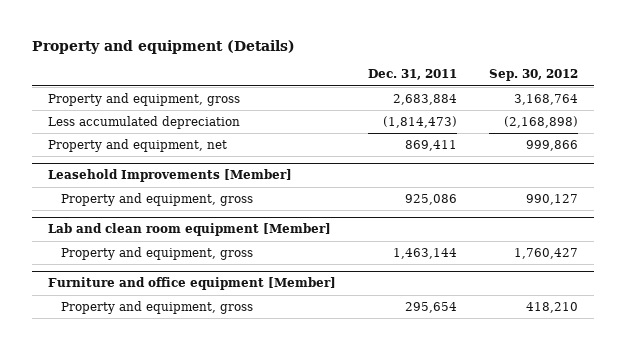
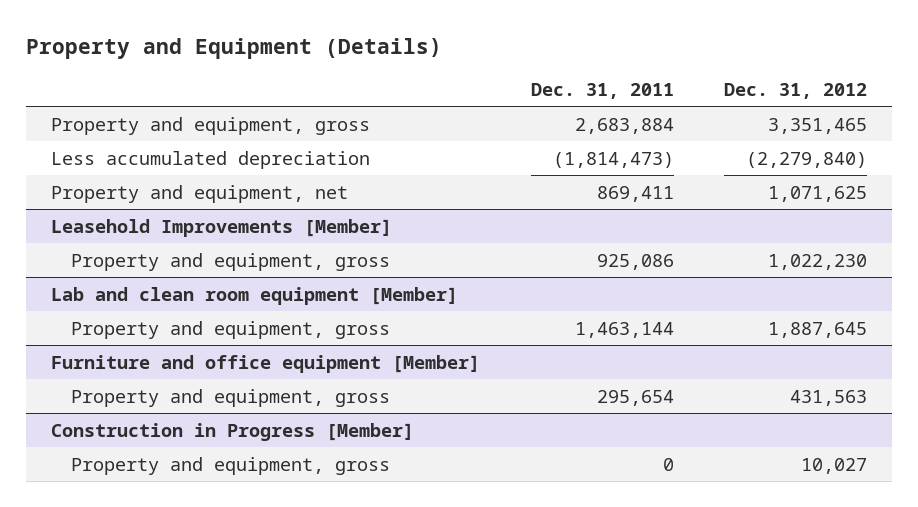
[32,39,296,54] Property and equipment (Details) -> [25,38,442,60] Property and Equipment (Details)
[489,69,579,82] Sep. 30, 2012 -> none
none -> [724,83,868,100] Dec. 31, 2012
none -> [51,422,415,441] Construction in Progress [Member]
none -> [71,456,391,475] Property and equipment, gross

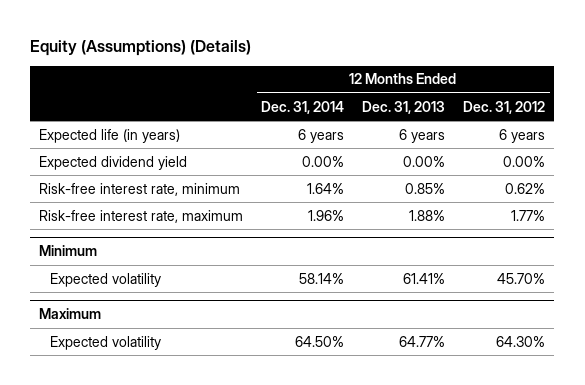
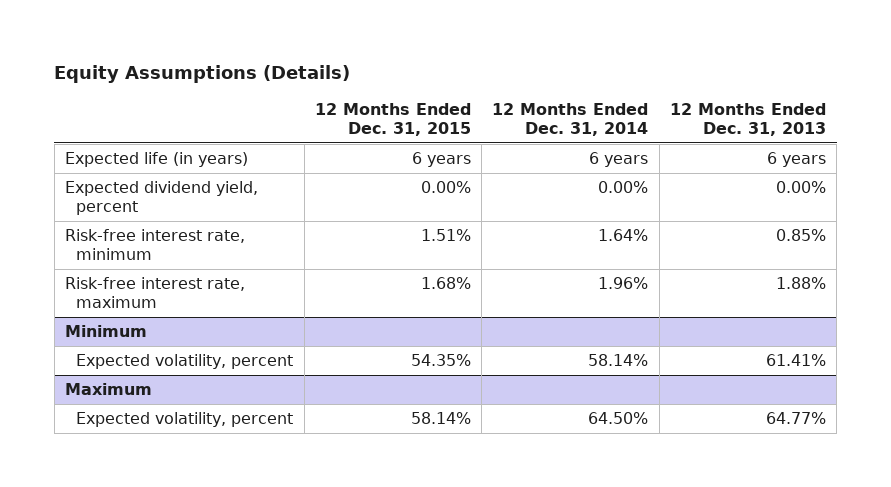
[30,39,252,56] Equity (Assumptions) (Details) -> [54,64,351,83] Equity Assumptions (Details)
[463,100,546,114] Dec. 31, 2012 -> none
none -> [314,103,471,137] 12 Months Ended Dec. 31, 2015
[39,155,188,170] Expected dividend yield -> [65,181,259,216] Expected dividend yield, percent
[50,272,162,287] Expected volatility -> [76,354,294,370] Expected volatility, percent
[50,335,162,350] Expected volatility -> [76,412,294,428] Expected volatility, percent

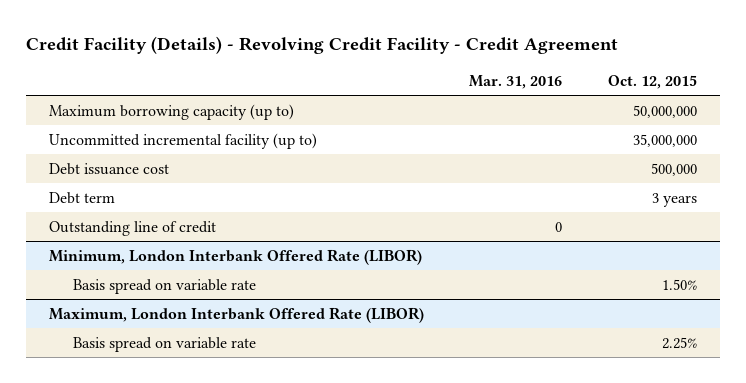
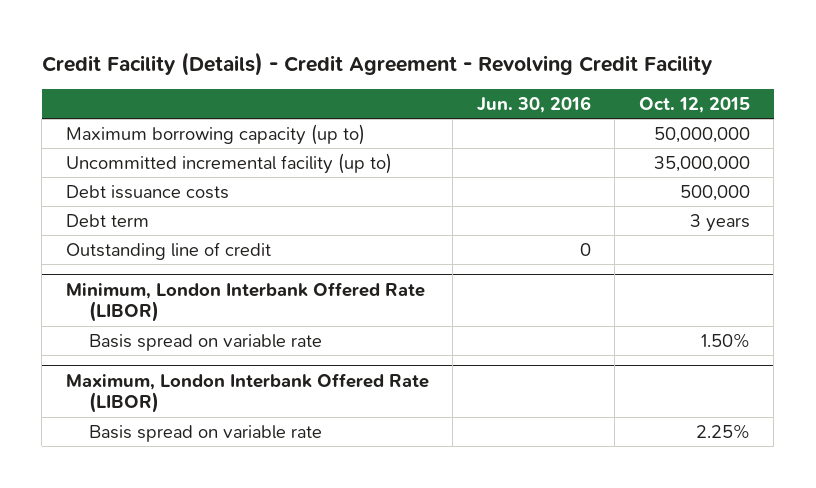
[25,36,618,55] Credit Facility (Details) - Revolving Credit Facility - Credit Agreement -> [41,51,713,76] Credit Facility (Details) - Credit Agreement - Revolving Credit Facility
[469,74,563,89] Mar. 31, 2016 -> none
none -> [476,95,591,113] Jun. 30, 2016
[48,162,169,175] Debt issuance cost -> [65,184,229,199] Debt issuance costs

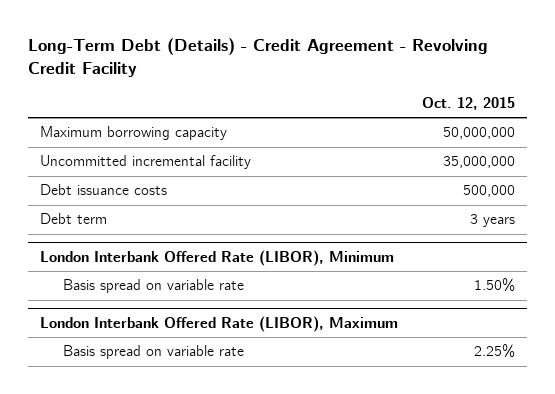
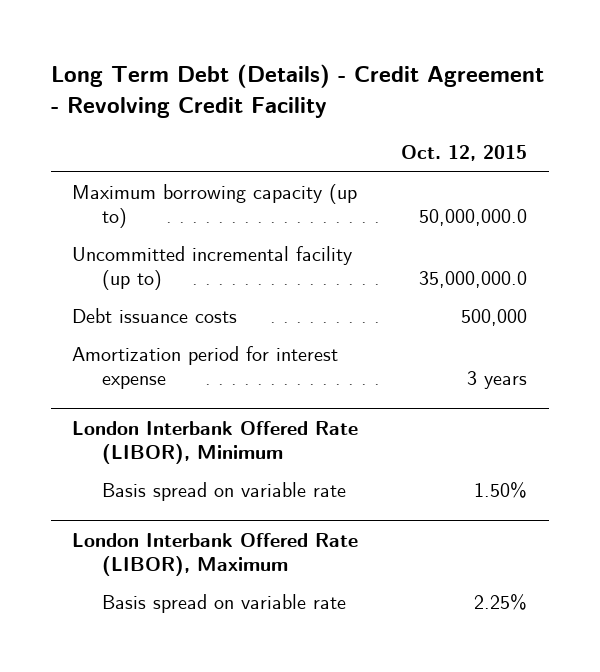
[28,37,489,77] Long-Term Debt (Details) - Credit Agreement - Revolving Credit Facility -> [50,63,544,119] Long Term Debt (Details) - Credit Agreement - Revolving Credit Facility
[40,126,228,141] Maximum borrowing capacity -> [72,184,358,228] Maximum borrowing capacity (up to)
[443,127,516,140] 50,000,000 -> [419,208,528,226] 50,000,000.0
[40,155,252,170] Uncommitted incremental facility -> [72,246,353,290] Uncommitted incremental facility (up to)
[443,156,516,169] 35,000,000 -> [419,270,528,288] 35,000,000.0
[40,213,108,225] Debt term -> [72,346,339,389] Amortization period for interest expense

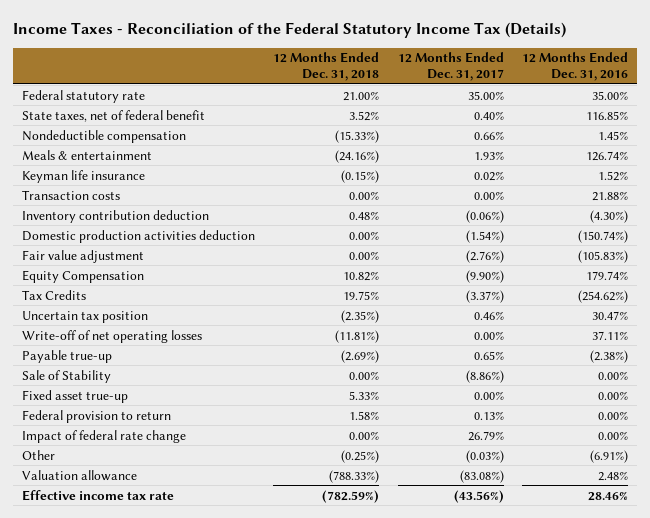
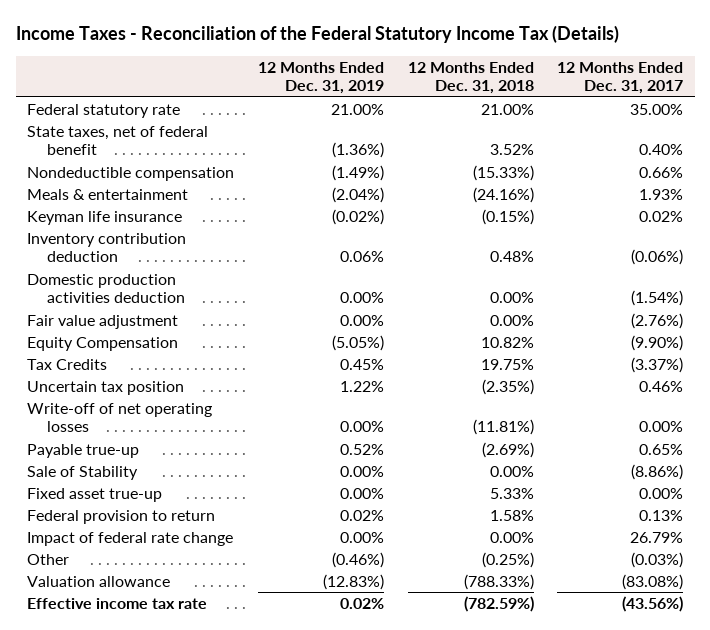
[521,52,628,82] 12 Months Ended Dec. 31, 2016 -> none
none -> [257,61,384,95] 12 Months Ended Dec. 31, 2019
[21,189,120,200] Transaction costs -> none

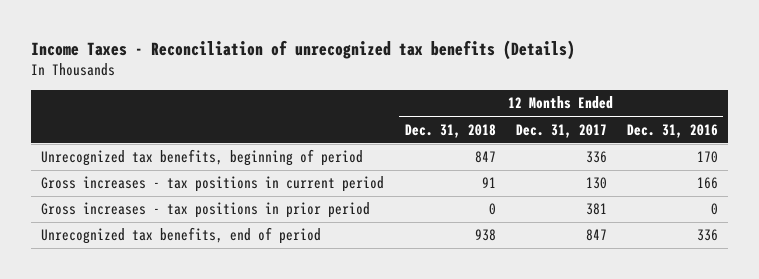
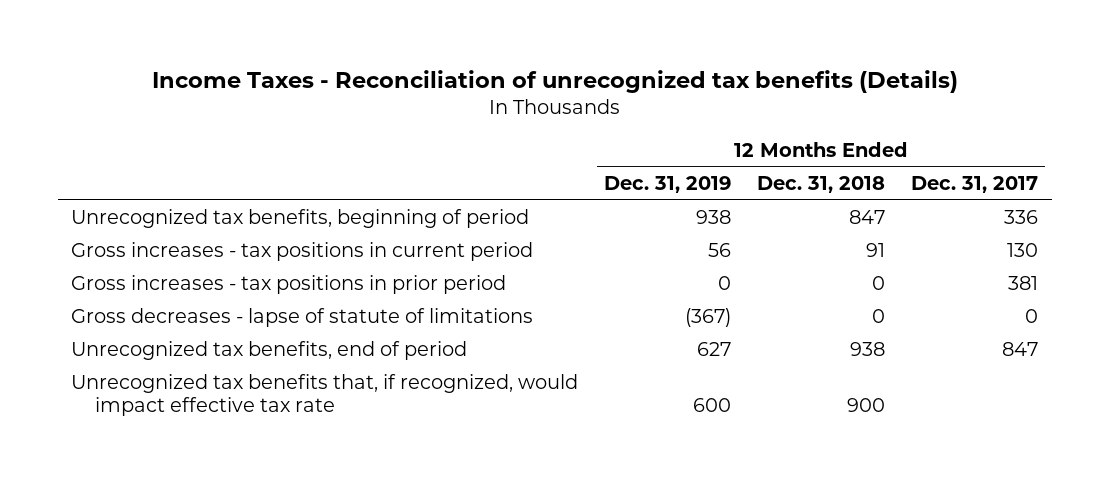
[626,123,718,138] Dec. 31, 2016 -> none
none -> [604,176,732,194] Dec. 31, 2019
none -> [70,308,533,328] Gross decreases - lapse of statute of limitations
none -> [70,374,578,417] Unrecognized tax benefits that, if recognized, would impact effective tax rate

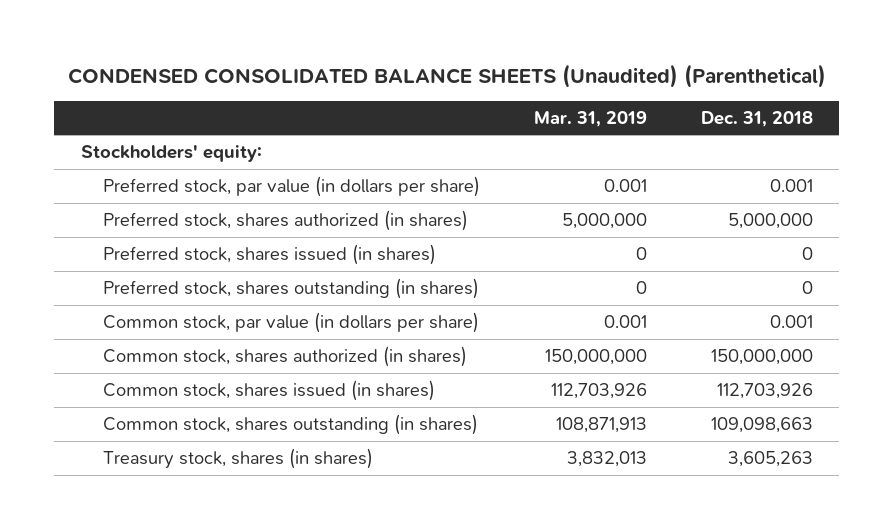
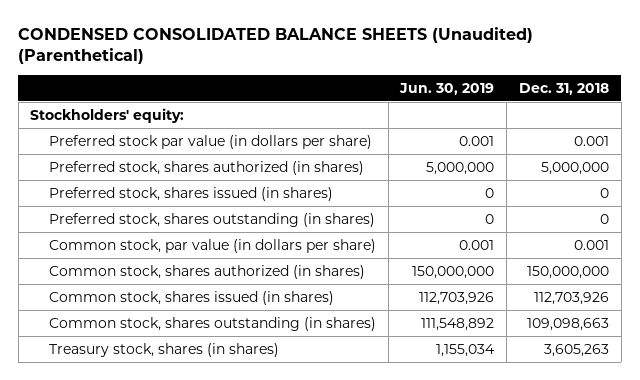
[533,110,647,127] Mar. 31, 2019 -> none
none -> [399,82,495,95] Jun. 30, 2019
[103,176,481,198] Preferred stock, par value (in dollars per share) -> [48,134,372,149] Preferred stock par value (in dollars per share)

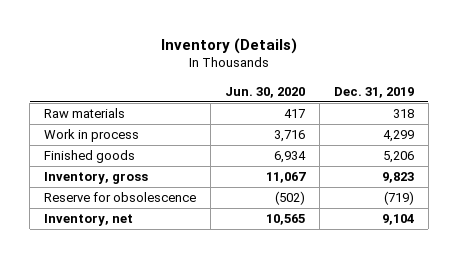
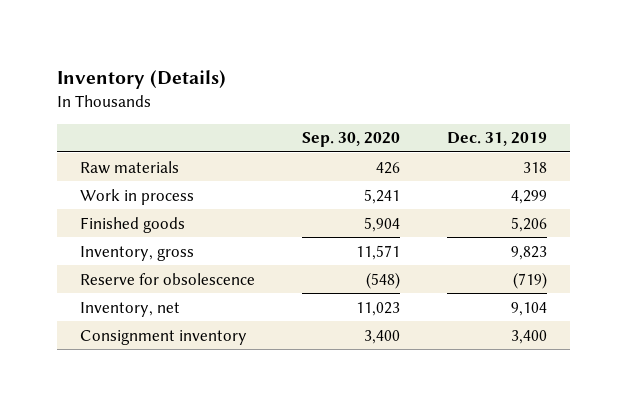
[225,86,306,98] Jun. 30, 2020 -> none
none -> [302,132,401,148] Sep. 30, 2020
none -> [80,329,248,345] Consignment inventory

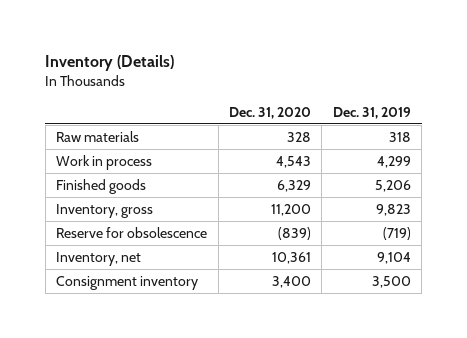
[302,132,401,148] Sep. 30, 2020 -> none
none -> [229,106,312,119] Dec. 31, 2020
[511,329,548,344] 3,400 -> [371,275,411,288] 3,500

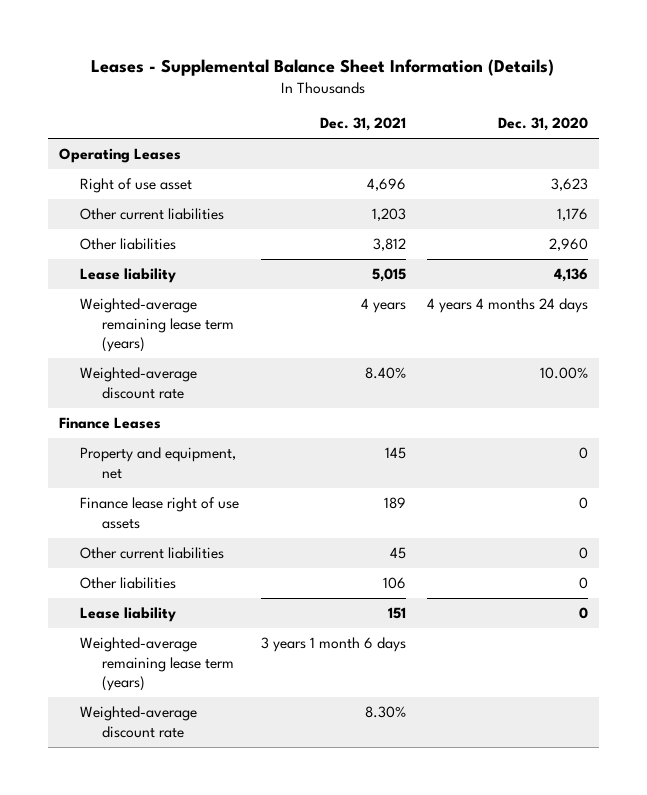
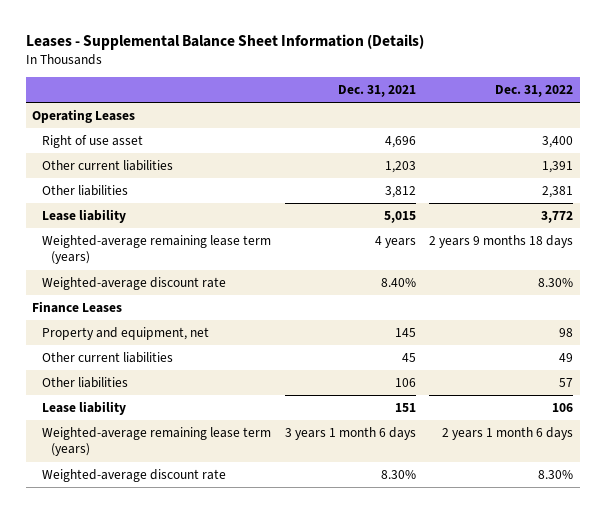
[498,117,589,132] Dec. 31, 2020 -> none
none -> [495,85,574,98] Dec. 31, 2022
[80,497,240,529] Finance lease right of use assets -> none

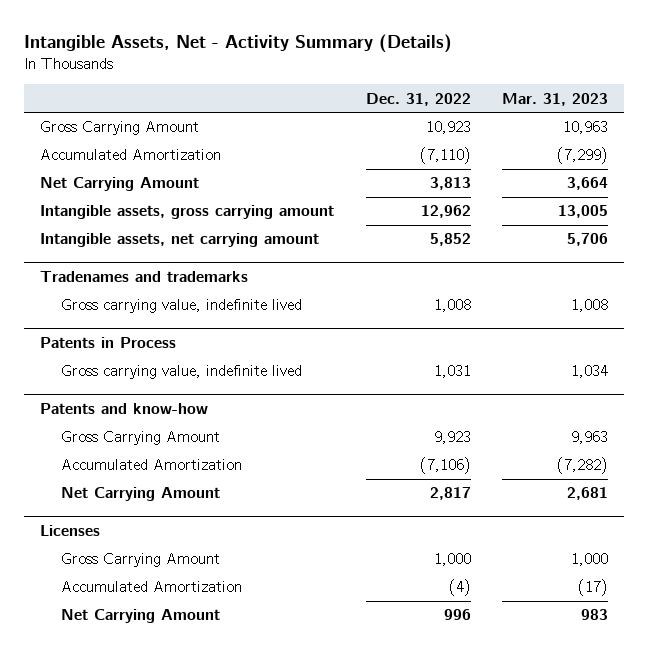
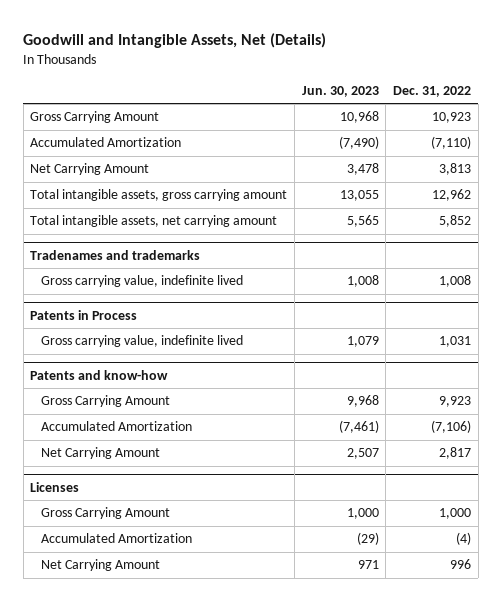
[24,34,453,54] Intangible Assets, Net - Activity Summary (Details) -> [23,32,327,48] Goodwill and Intangible Assets, Net (Details)
[502,92,609,106] Mar. 31, 2023 -> none
none -> [301,86,379,98] Jun. 30, 2023
[40,205,335,220] Intangible assets, gross carrying amount -> [30,189,288,202] Total intangible assets, gross carrying amount
[40,233,320,248] Intangible assets, net carrying amount -> [30,215,278,228] Total intangible assets, net carrying amount

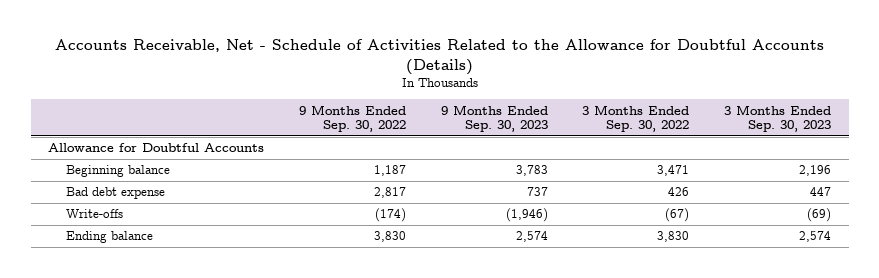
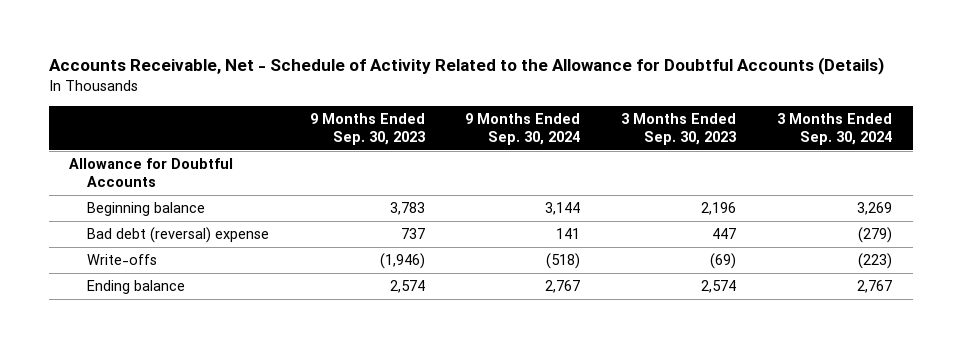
[54,39,824,75] Accounts Receivable, Net - Schedule of Activities Related to the Allowance for Doubtful Accounts (Details) -> [48,57,884,76] Accounts Receivable, Net - Schedule of Activity Related to the Allowance for Doubtful Accounts (Details)
[299,104,407,133] 9 Months Ended Sep. 30, 2022 -> none
[582,104,690,133] 3 Months Ended Sep. 30, 2022 -> none
none -> [465,112,581,146] 9 Months Ended Sep. 30, 2024
none -> [777,112,893,146] 3 Months Ended Sep. 30, 2024
[66,187,166,200] Bad debt expense -> [86,226,269,243] Bad debt (reversal) expense

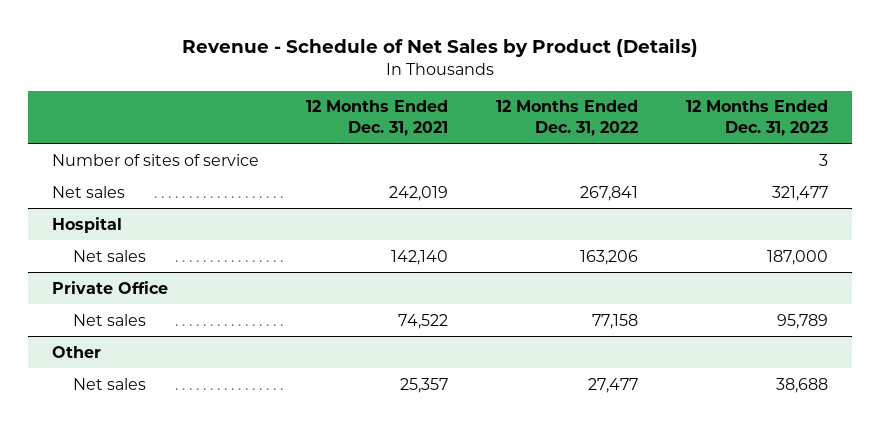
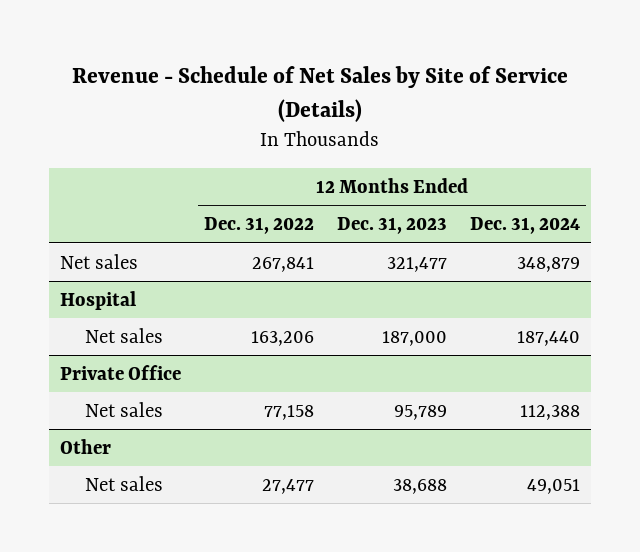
[181,37,698,57] Revenue - Schedule of Net Sales by Product (Details) -> [72,65,569,122] Revenue - Schedule of Net Sales by Site of Service (Details)
[306,100,449,136] 12 Months Ended Dec. 31, 2021 -> none
none -> [469,217,580,235] Dec. 31, 2024
[51,153,259,166] Number of sites of service -> none

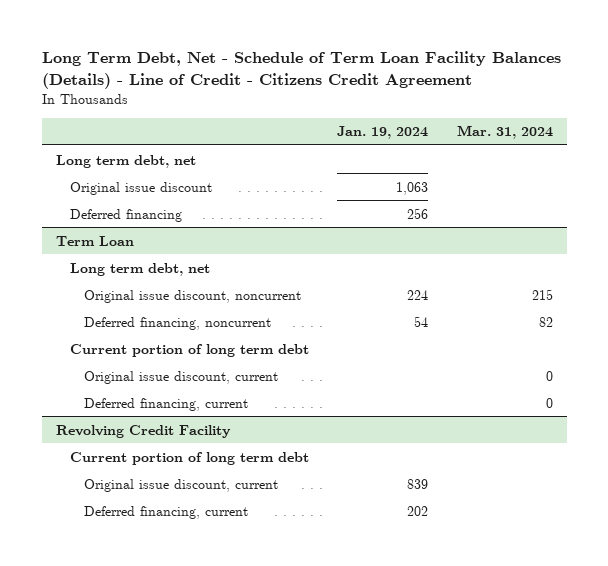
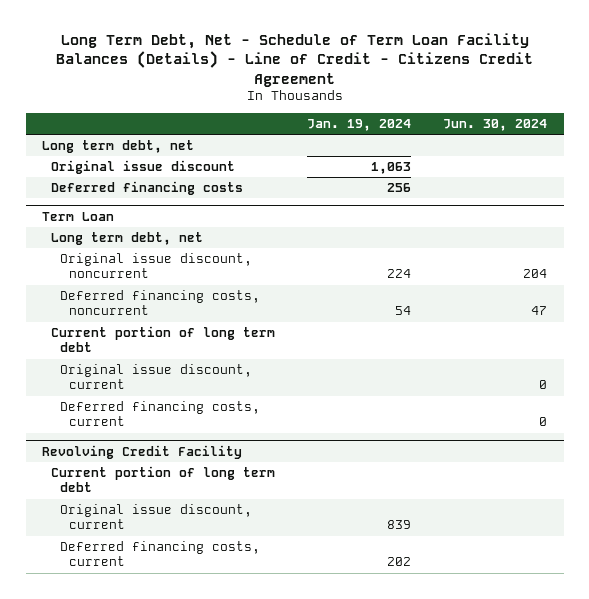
[456,125,553,140] Mar. 31, 2024 -> none
none -> [443,119,548,132] Jun. 30, 2024
[69,208,182,222] Deferred financing -> [50,181,243,196] Deferred financing costs
[83,316,271,330] Deferred financing, noncurrent -> [60,290,261,316] Deferred financing costs, noncurrent
[83,397,248,411] Deferred financing, current -> [60,401,261,427] Deferred financing costs, current
[83,505,248,519] Deferred financing, current -> [60,541,261,567] Deferred financing costs, current

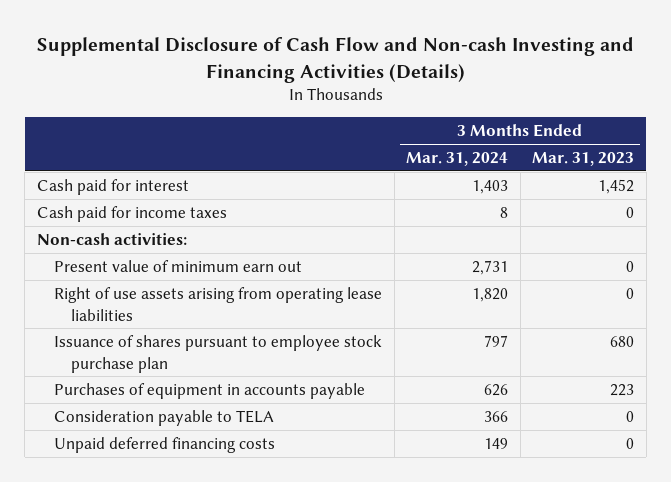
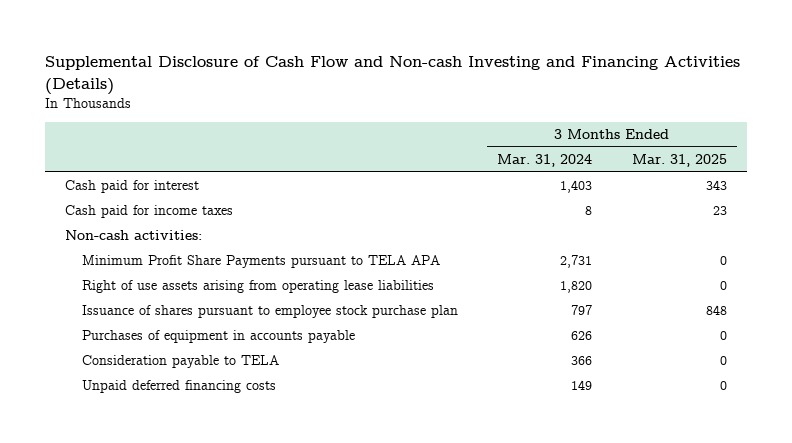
[532,151,635,166] Mar. 31, 2023 -> none
none -> [631,154,727,168] Mar. 31, 2025
[54,259,303,272] Present value of minimum earn out -> [81,255,440,269] Minimum Profit Share Payments pursuant to TELA APA

